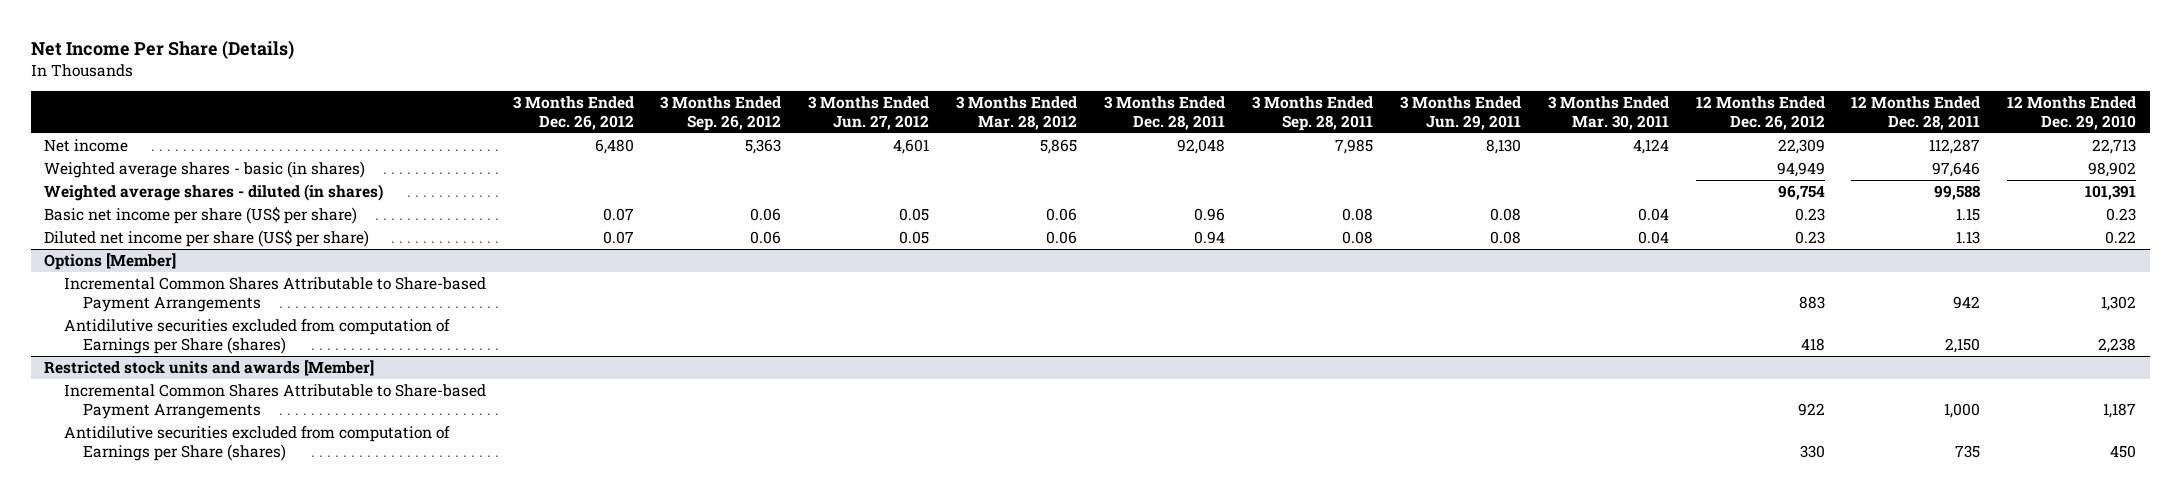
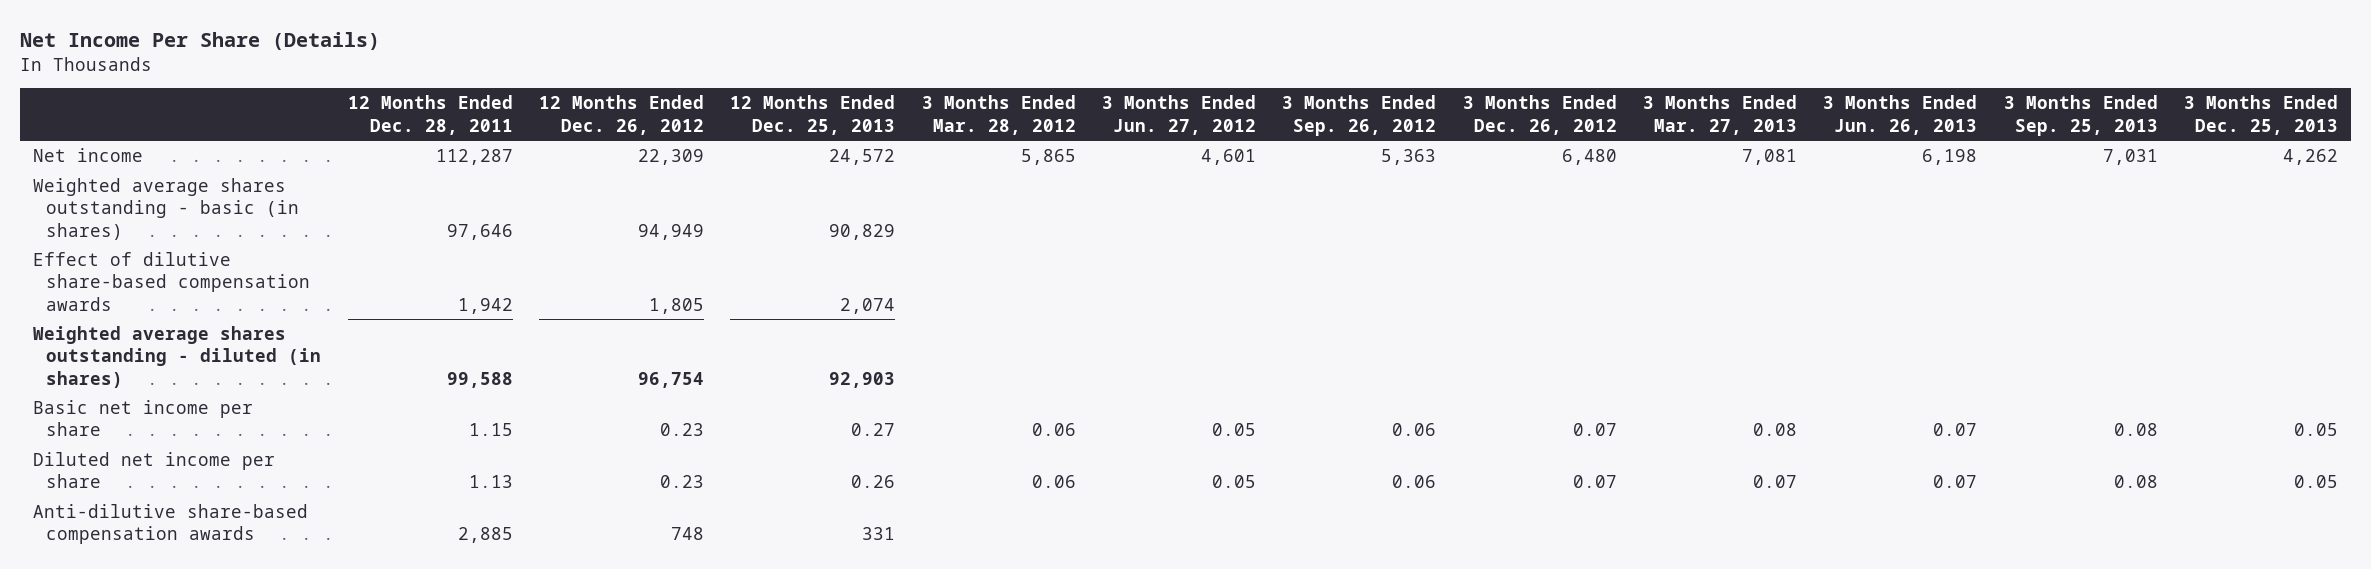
[1104,96,1226,130] 3 Months Ended Dec. 28, 2011 -> none
[1251,96,1373,131] 3 Months Ended Sep. 28, 2011 -> none
[1399,96,1521,130] 3 Months Ended Jun. 29, 2011 -> none
[1547,96,1669,130] 3 Months Ended Mar. 30, 2011 -> none
[2007,96,2137,130] 12 Months Ended Dec. 29, 2010 -> none
none -> [730,95,896,135] 12 Months Ended Dec. 25, 2013
none -> [1642,95,1797,135] 3 Months Ended Mar. 27, 2013
none -> [1823,95,1978,135] 3 Months Ended Jun. 26, 2013
none -> [2003,95,2158,136] 3 Months Ended Sep. 25, 2013
none -> [2183,95,2338,135] 3 Months Ended Dec. 25, 2013
[44,253,177,271] Options [Member] -> none
[63,277,486,312] Incremental Common Shares Attributable to Share-based Payment Arrangements -> none
[63,319,450,354] Antidilutive securities excluded from computation of Earnings per Share (shares) -> none
[44,360,375,377] Restricted stock units and awards [Member] -> none
[63,384,486,419] Incremental Common Shares Attributable to Share-based Payment Arrangements -> none
[63,426,450,461] Antidilutive securities excluded from computation of Earnings per Share (shares) -> none
[44,161,366,179] Weighted average shares - basic (in shares) -> [33,178,300,240] Weighted average shares outstanding - basic (in shares)
none -> [33,252,311,311] Effect of dilutive share-based compensation awards
[44,184,384,202] Weighted average shares - diluted (in shares) -> [33,326,322,388] Weighted average shares outstanding - diluted (in shares)
[44,207,358,225] Basic net income per share (US$ per share) -> [33,400,254,437] Basic net income per share
[44,230,370,248] Diluted net income per share (US$ per share) -> [33,452,276,489] Diluted net income per share
none -> [33,504,309,545] Anti-dilutive share-based compensation awards

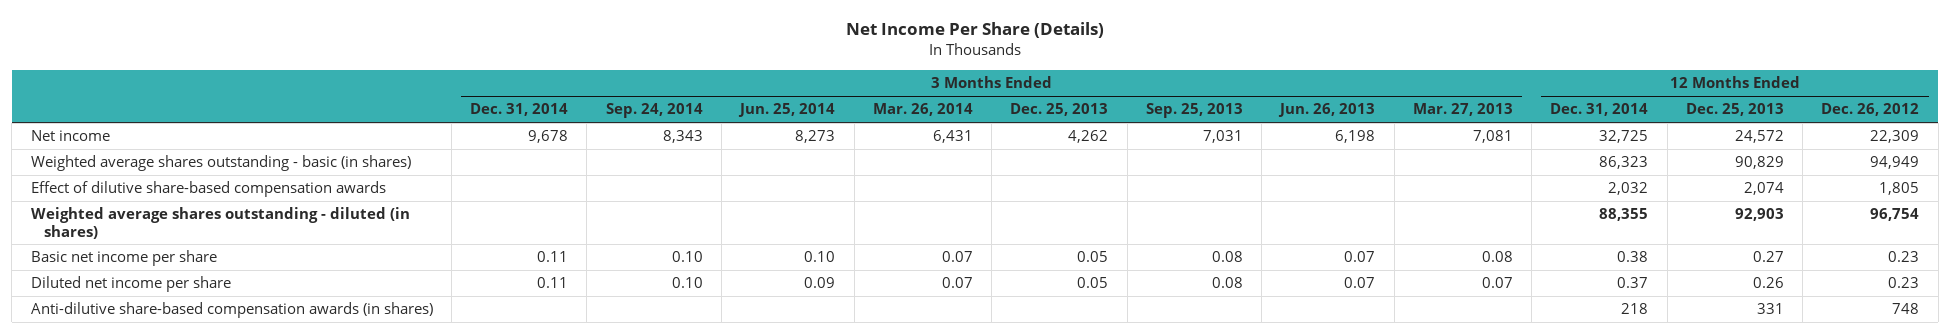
[347,95,513,135] 12 Months Ended Dec. 28, 2011 -> none
[921,95,1076,135] 3 Months Ended Mar. 28, 2012 -> none
[1101,95,1256,135] 3 Months Ended Jun. 27, 2012 -> none
[1282,95,1437,136] 3 Months Ended Sep. 26, 2012 -> none
[1462,95,1617,135] 3 Months Ended Dec. 26, 2012 -> none
none -> [470,103,569,117] Dec. 31, 2014
none -> [605,103,703,119] Sep. 24, 2014
none -> [738,103,836,118] Jun. 25, 2014
none -> [872,103,973,117] Mar. 26, 2014
none -> [1550,103,1649,117] Dec. 31, 2014
[33,504,309,545] Anti-dilutive share-based compensation awards -> [30,302,433,319] Anti-dilutive share-based compensation awards (in shares)

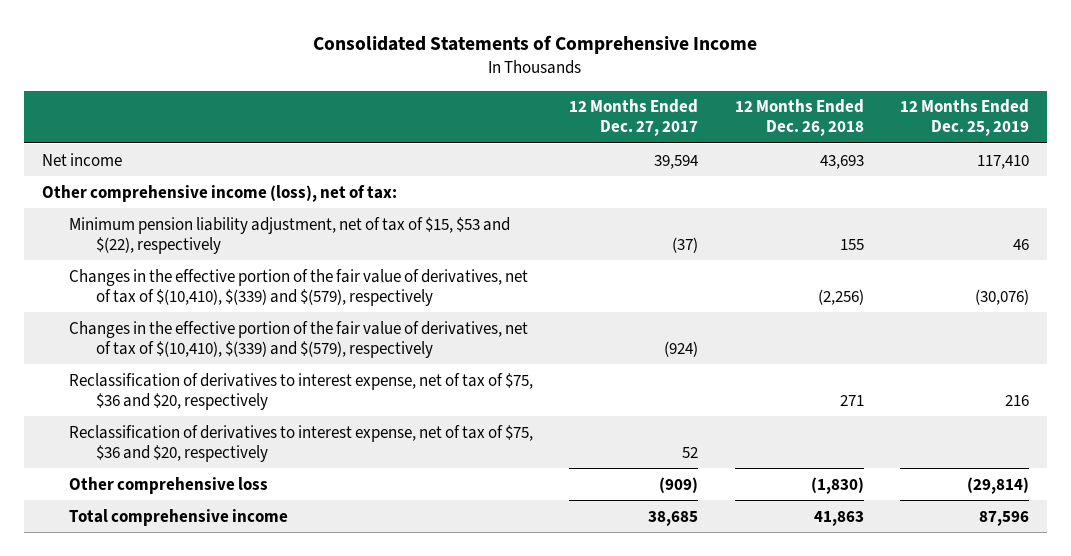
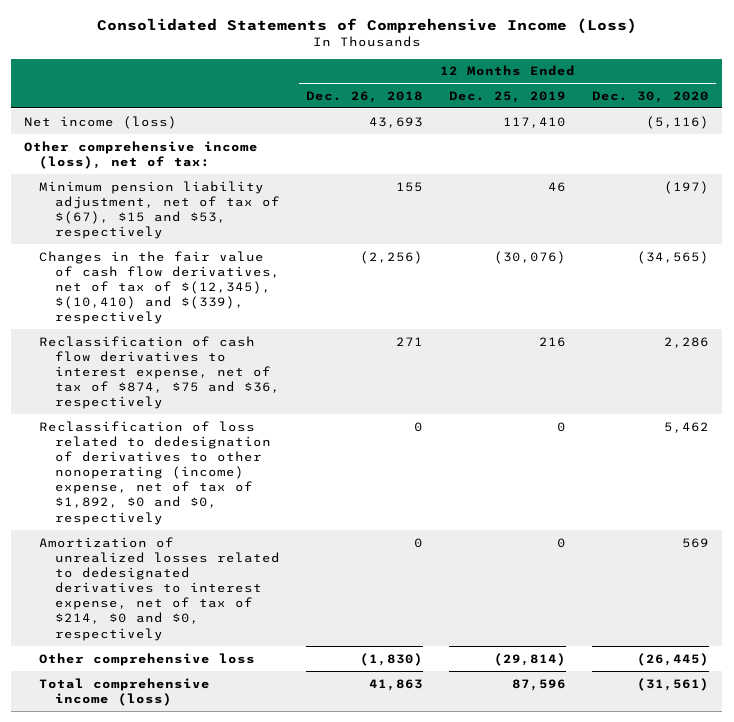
[313,35,758,55] Consolidated Statements of Comprehensive Income -> [96,18,637,35] Consolidated Statements of Comprehensive Income (Loss)
[569,99,699,137] 12 Months Ended Dec. 27, 2017 -> none
none -> [592,90,710,103] Dec. 30, 2020
[41,152,122,166] Net income -> [24,115,178,129] Net income (loss)
[68,320,528,358] Changes in the effective portion of the fair value of derivatives, net of tax of $(10,410), $(339) and $(579), respectively -> none
[68,424,533,462] Reclassification of derivatives to interest expense, net of tax of $75, $36 and $20, respectively -> none
[68,216,510,254] Minimum pension liability adjustment, net of tax of $15, $53 and $(22), respectively -> [39,180,280,240] Minimum pension liability adjustment, net of tax of $(67), $15 and $53, respectively
[68,268,528,306] Changes in the effective portion of the fair value of derivatives, net of tax of $(10,410), $(339) and $(579), respectively -> [39,250,280,325] Changes in the fair value of cash flow derivatives, net of tax of $(12,345), $(10,410) and $(339), respectively
[68,372,533,410] Reclassification of derivatives to interest expense, net of tax of $75, $36 and $20, respectively -> [39,335,280,410] Reclassification of cash flow derivatives to interest expense, net of tax of $874, $75 and $36, respectively
none -> [39,420,271,525] Reclassification of loss related to dedesignation of derivatives to other nonoperating (income) expense, net of tax of $1,892, $0 and $0, respectively
none -> [39,536,280,641] Amortization of unrealized losses related to dedesignated derivatives to interest expense, net of tax of $214, $0 and $0, respectively
[68,508,288,526] Total comprehensive income -> [39,677,211,706] Total comprehensive income (loss)

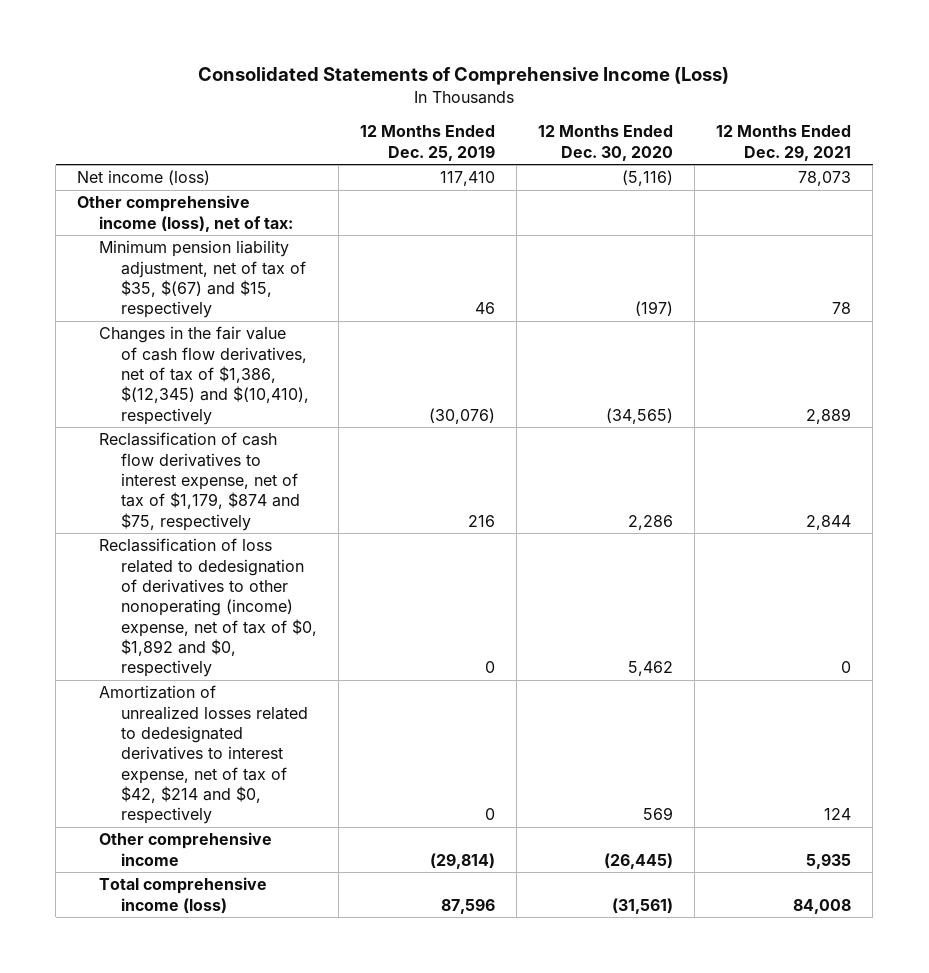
[305,90,423,103] Dec. 26, 2018 -> none
none -> [716,125,852,161] 12 Months Ended Dec. 29, 2021
[39,180,280,240] Minimum pension liability adjustment, net of tax of $(67), $15 and $53, respectively -> [99,240,306,319] Minimum pension liability adjustment, net of tax of $35, $(67) and $15, respectively
[39,250,280,325] Changes in the fair value of cash flow derivatives, net of tax of $(12,345), $(10,410) and $(339), respectively -> [99,326,309,425] Changes in the fair value of cash flow derivatives, net of tax of $1,386, $(12,345) and $(10,410), respectively
[39,335,280,410] Reclassification of cash flow derivatives to interest expense, net of tax of $874, $75 and $36, respectively -> [99,432,300,531] Reclassification of cash flow derivatives to interest expense, net of tax of $1,179, $874 and $75, respectively
[39,420,271,525] Reclassification of loss related to dedesignation of derivatives to other nonoperating (income) expense, net of tax of $1,892, $0 and $0, respectively -> [99,538,317,678] Reclassification of loss related to dedesignation of derivatives to other nonoperating (income) expense, net of tax of $0, $1,892 and $0, respectively
[39,536,280,641] Amortization of unrealized losses related to dedesignated derivatives to interest expense, net of tax of $214, $0 and $0, respectively -> [99,685,308,825] Amortization of unrealized losses related to dedesignated derivatives to interest expense, net of tax of $42, $214 and $0, respectively
[39,652,256,666] Other comprehensive loss -> [99,832,273,866] Other comprehensive income

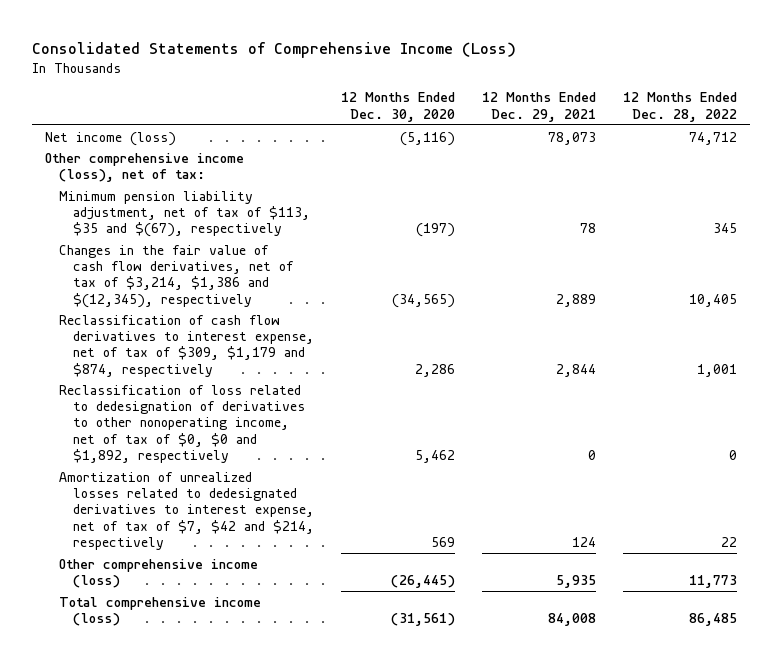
[359,125,495,161] 12 Months Ended Dec. 25, 2019 -> none
none -> [622,92,737,122] 12 Months Ended Dec. 28, 2022
[99,240,306,319] Minimum pension liability adjustment, net of tax of $35, $(67) and $15, respectively -> [59,190,310,238] Minimum pension liability adjustment, net of tax of $113, $35 and $(67), respectively
[99,326,309,425] Changes in the fair value of cash flow derivatives, net of tax of $1,386, $(12,345) and $(10,410), respectively -> [59,244,294,308] Changes in the fair value of cash flow derivatives, net of tax of $3,214, $1,386 and $(12,345), respectively
[99,432,300,531] Reclassification of cash flow derivatives to interest expense, net of tax of $1,179, $874 and $75, respectively -> [59,314,314,377] Reclassification of cash flow derivatives to interest expense, net of tax of $309, $1,179 and $874, respectively
[99,538,317,678] Reclassification of loss related to dedesignation of derivatives to other nonoperating (income) expense, net of tax of $0, $1,892 and $0, respectively -> [59,384,305,463] Reclassification of loss related to dedesignation of derivatives to other nonoperating income, net of tax of $0, $0 and $1,892, respectively
[99,685,308,825] Amortization of unrealized losses related to dedesignated derivatives to interest expense, net of tax of $42, $214 and $0, respectively -> [59,471,314,550] Amortization of unrealized losses related to dedesignated derivatives to interest expense, net of tax of $7, $42 and $214, respectively
[99,832,273,866] Other comprehensive income -> [59,558,259,588] Other comprehensive income (loss)

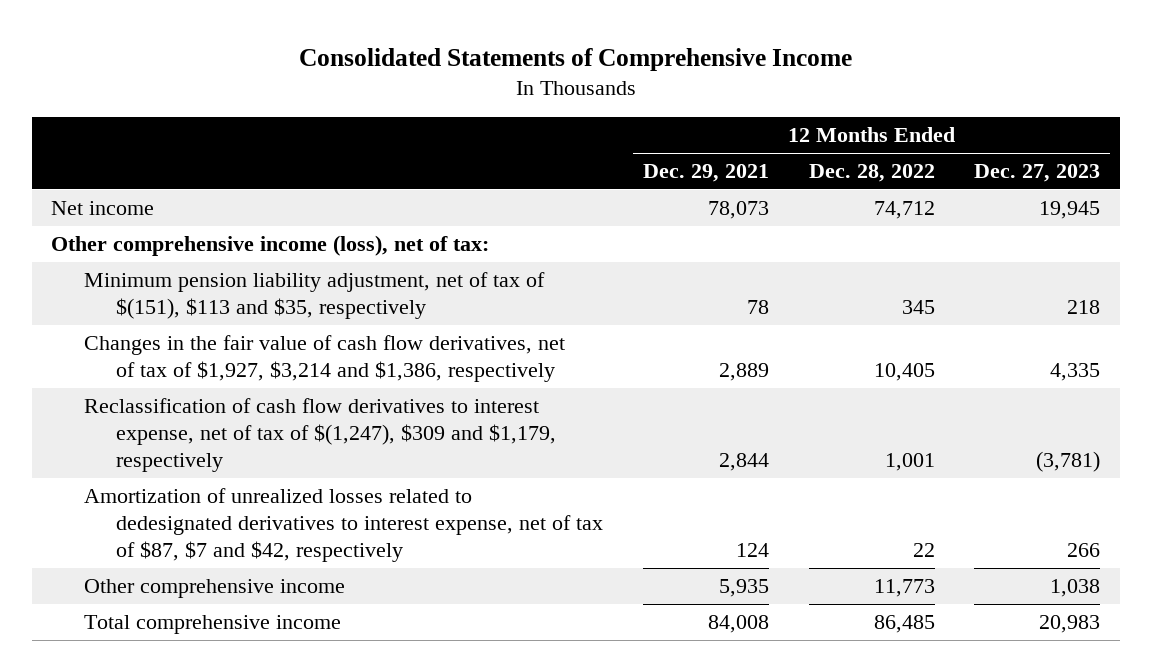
[31,41,516,58] Consolidated Statements of Comprehensive Income (Loss) -> [298,47,852,71] Consolidated Statements of Comprehensive Income
[340,92,455,122] 12 Months Ended Dec. 30, 2020 -> none
none -> [974,164,1101,183] Dec. 27, 2023
[45,131,177,146] Net income (loss) -> [51,200,155,215] Net income
[59,384,305,463] Reclassification of loss related to dedesignation of derivatives to other nonoperating income, net of tax of $0, $0 and $1,892, respectively -> none
[59,190,310,238] Minimum pension liability adjustment, net of tax of $113, $35 and $(67), respectively -> [83,271,545,320] Minimum pension liability adjustment, net of tax of $(151), $113 and $35, respectively
[59,244,294,308] Changes in the fair value of cash flow derivatives, net of tax of $3,214, $1,386 and $(12,345), respectively -> [83,334,565,383] Changes in the fair value of cash flow derivatives, net of tax of $1,927, $3,214 and $1,386, respectively
[59,314,314,377] Reclassification of cash flow derivatives to interest expense, net of tax of $309, $1,179 and $874, respectively -> [83,397,557,473] Reclassification of cash flow derivatives to interest expense, net of tax of $(1,247), $309 and $1,179, respectively
[59,471,314,550] Amortization of unrealized losses related to dedesignated derivatives to interest expense, net of tax of $7, $42 and $214, respectively -> [83,487,604,563] Amortization of unrealized losses related to dedesignated derivatives to interest expense, net of tax of $87, $7 and $42, respectively
[59,558,259,588] Other comprehensive income (loss) -> [83,578,345,598] Other comprehensive income
[59,596,262,626] Total comprehensive income (loss) -> [83,614,341,634] Total comprehensive income

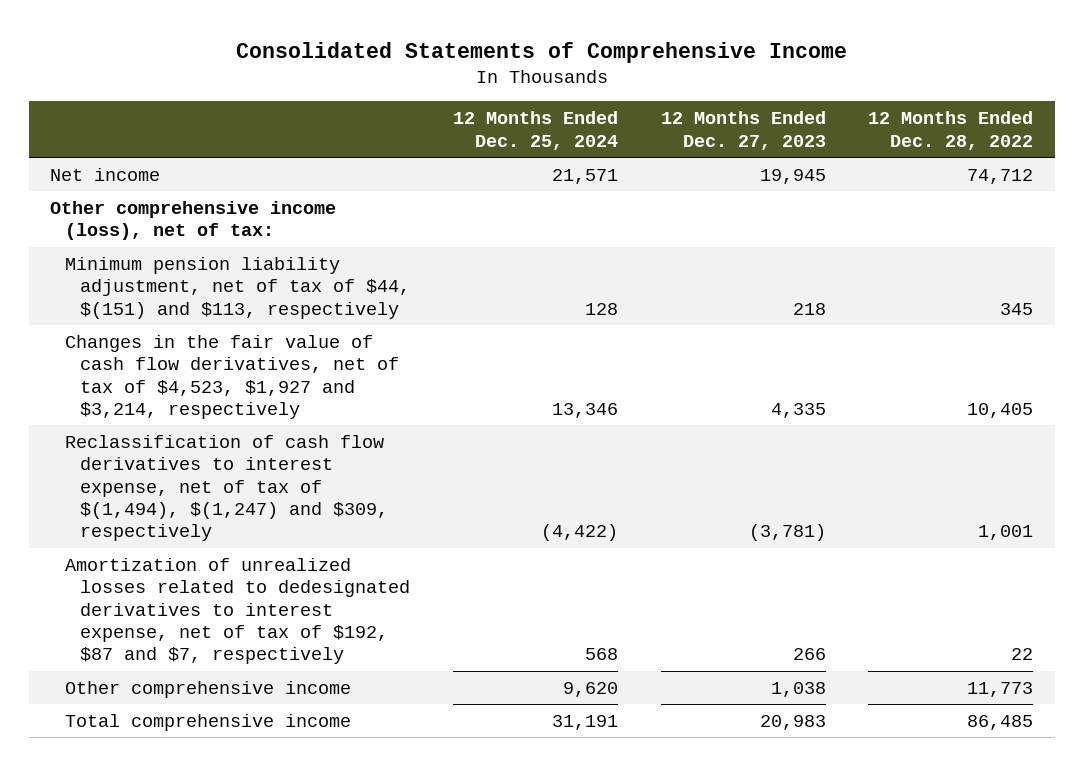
[642,164,769,183] Dec. 29, 2021 -> none
none -> [452,111,618,150] 12 Months Ended Dec. 25, 2024
[83,271,545,320] Minimum pension liability adjustment, net of tax of $(151), $113 and $35, respectively -> [64,256,410,319] Minimum pension liability adjustment, net of tax of $44, $(151) and $113, respectively
[83,334,565,383] Changes in the fair value of cash flow derivatives, net of tax of $1,927, $3,214 and $1,386, respectively -> [64,334,399,419] Changes in the fair value of cash flow derivatives, net of tax of $4,523, $1,927 and $3,214, respectively
[83,397,557,473] Reclassification of cash flow derivatives to interest expense, net of tax of $(1,247), $309 and $1,179, respectively -> [64,434,388,542] Reclassification of cash flow derivatives to interest expense, net of tax of $(1,494), $(1,247) and $309, respectively
[83,487,604,563] Amortization of unrealized losses related to dedesignated derivatives to interest expense, net of tax of $87, $7 and $42, respectively -> [64,557,410,665] Amortization of unrealized losses related to dedesignated derivatives to interest expense, net of tax of $192, $87 and $7, respectively

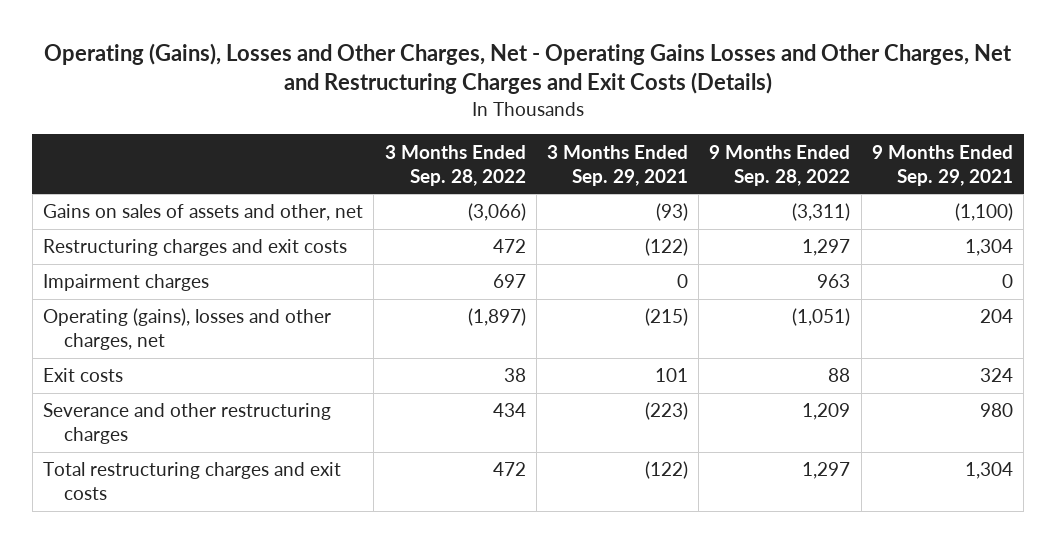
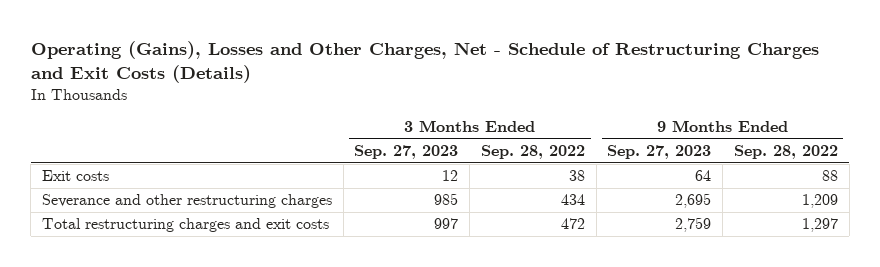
[44,43,1013,95] Operating (Gains), Losses and Other Charges, Net - Operating Gains Losses and Other Charges, Net and Restructuring Charges and Exit Costs (Details) -> [30,40,819,83] Operating (Gains), Losses and Other Charges, Net - Schedule of Restructuring Charges and Exit Costs (Details)
[547,144,689,186] 3 Months Ended Sep. 29, 2021 -> none
[871,144,1013,186] 9 Months Ended Sep. 29, 2021 -> none
none -> [354,145,459,160] Sep. 27, 2023
none -> [607,145,712,160] Sep. 27, 2023
[43,204,364,222] Gains on sales of assets and other, net -> none
[43,239,348,257] Restructuring charges and exit costs -> none
[43,274,210,292] Impairment charges -> none
[43,308,332,351] Operating (gains), losses and other charges, net -> none

